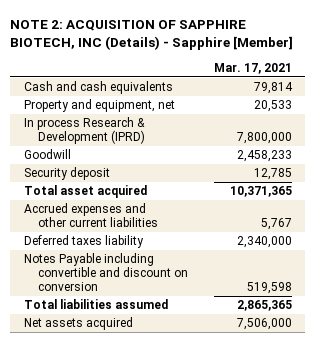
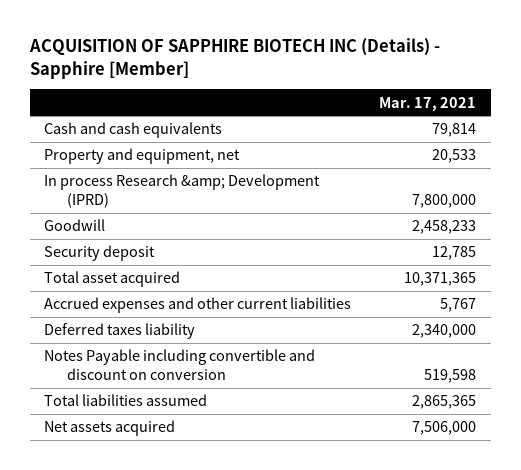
[10,19,294,51] NOTE 2: ACQUISITION OF SAPPHIRE BIOTECH, INC (Details) - Sapphire [Member] -> [28,38,440,79] ACQUISITION OF SAPPHIRE BIOTECH INC (Details) - Sapphire [Member]
[23,116,145,145] In process Research & Development (IPRD) -> [44,174,321,208] In process Research &amp; Development (IPRD)

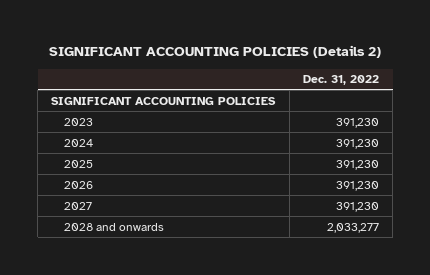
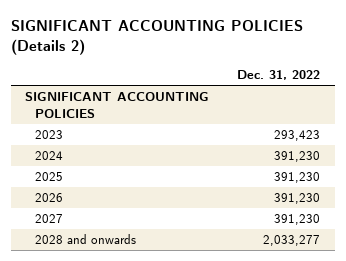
[335,117,379,128] 391,230 -> [274,130,321,142] 293,423

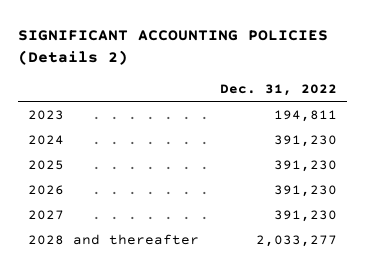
[25,92,210,118] SIGNIFICANT ACCOUNTING POLICIES -> none
[274,130,321,142] 293,423 -> [273,109,337,122] 194,811
[34,234,136,245] 2028 and onwards -> [28,233,200,245] 2028 and thereafter

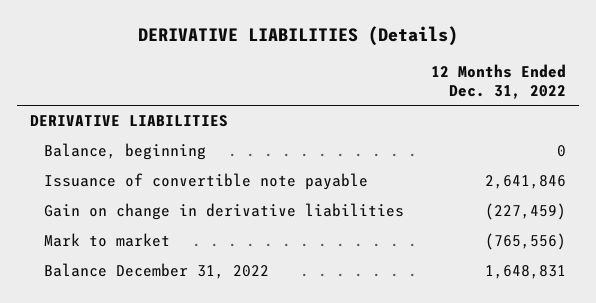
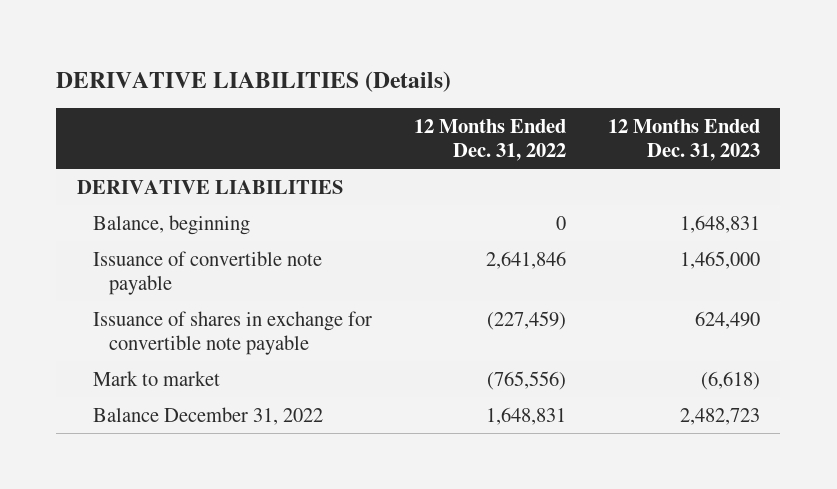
none -> [607,119,760,162] 12 Months Ended Dec. 31, 2023
[43,203,404,221] Gain on change in derivative liabilities -> [92,310,372,355] Issuance of shares in exchange for convertible note payable

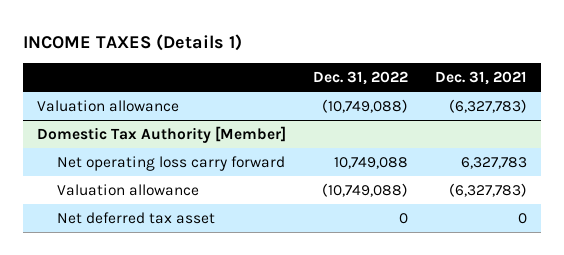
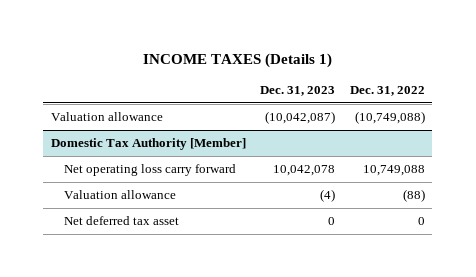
[435,71,528,86] Dec. 31, 2021 -> none
none -> [260,86,336,97] Dec. 31, 2023
[321,182,408,197] (10,749,088) -> [402,189,425,203] (88)

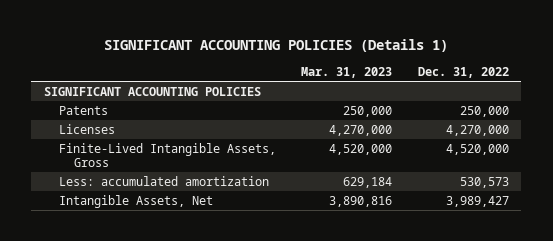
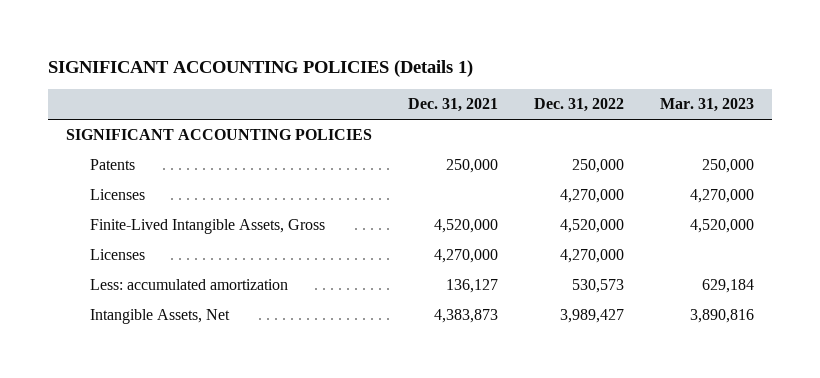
none -> [408,98,499,113] Dec. 31, 2021
none -> [89,249,145,261] Licenses

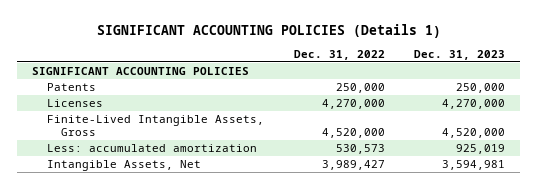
[408,98,499,113] Dec. 31, 2021 -> none
[660,98,755,113] Mar. 31, 2023 -> none
none -> [414,49,506,60] Dec. 31, 2023
[89,249,145,261] Licenses -> none

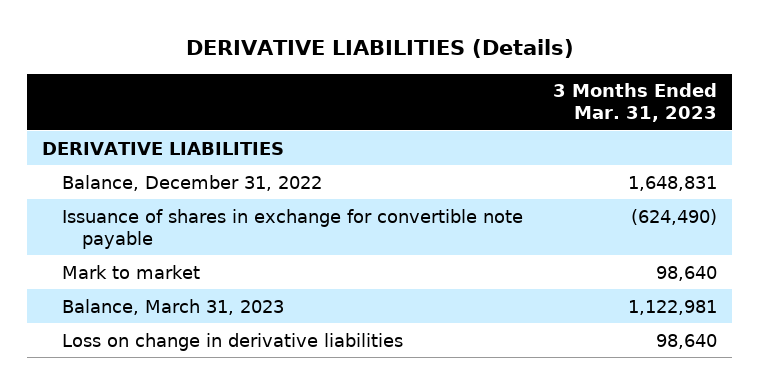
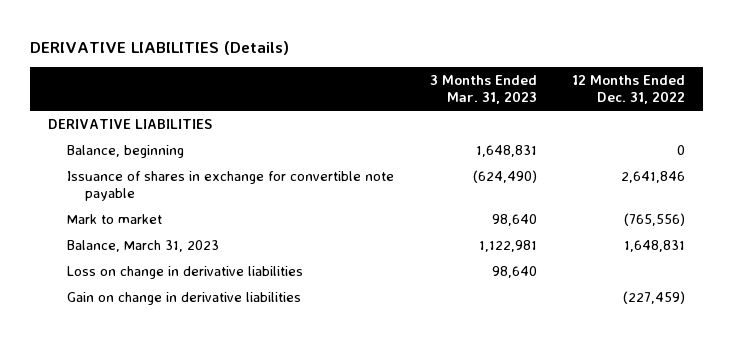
none -> [572,75,686,104] 12 Months Ended Dec. 31, 2022
[62,174,323,191] Balance, December 31, 2022 -> [66,145,184,159] Balance, beginning
none -> [66,292,301,306] Gain on change in derivative liabilities

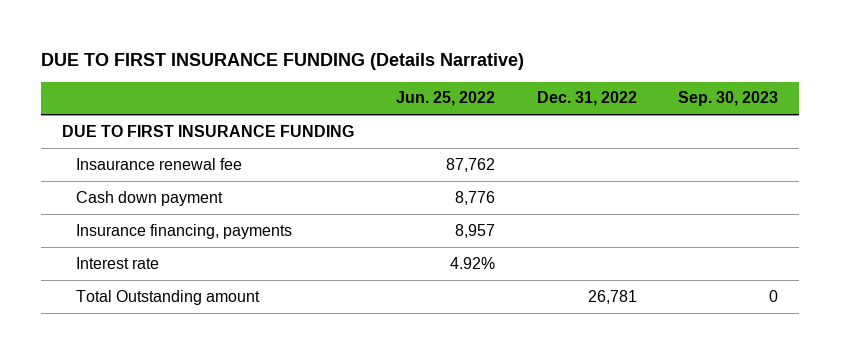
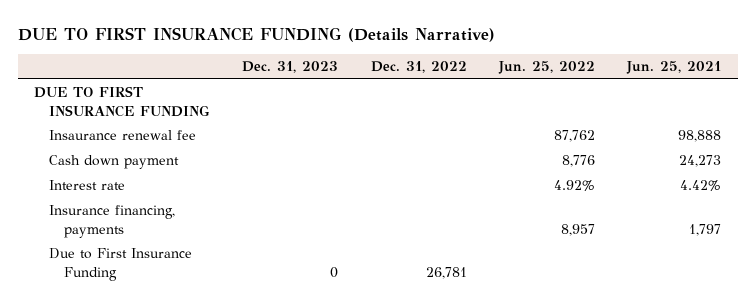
[678,91,779,107] Sep. 30, 2023 -> none
none -> [242,61,339,74] Dec. 31, 2023
none -> [626,61,722,75] Jun. 25, 2021
[76,223,293,239] Insurance financing, payments -> [49,205,176,238] Insurance financing, payments
[76,289,261,305] Total Outstanding amount -> [49,248,193,281] Due to First Insurance Funding

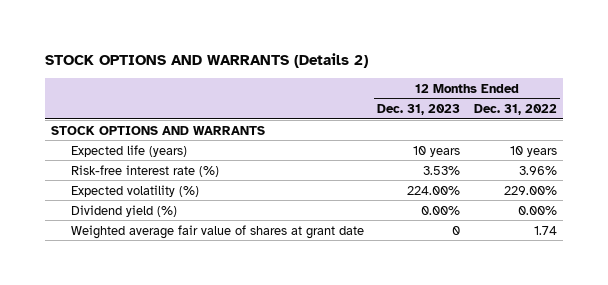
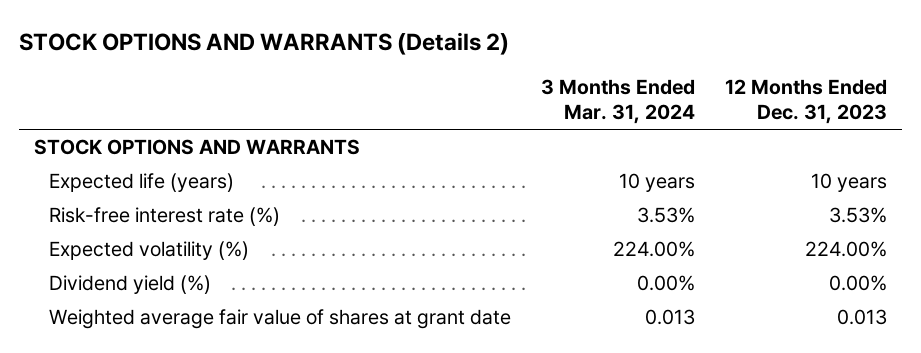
[473,104,557,116] Dec. 31, 2022 -> none
none -> [541,78,696,125] 3 Months Ended Mar. 31, 2024
[452,225,461,235] 0 -> [837,308,888,325] 0.013

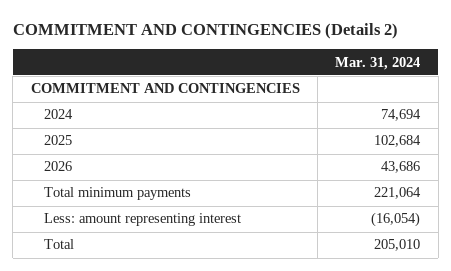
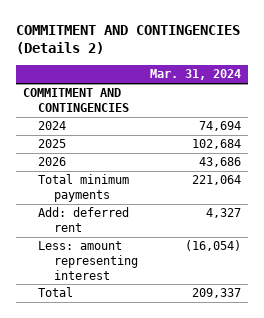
none -> [38,207,130,233] Add: deferred rent
[374,239,421,252] 205,010 -> [192,288,242,299] 209,337

